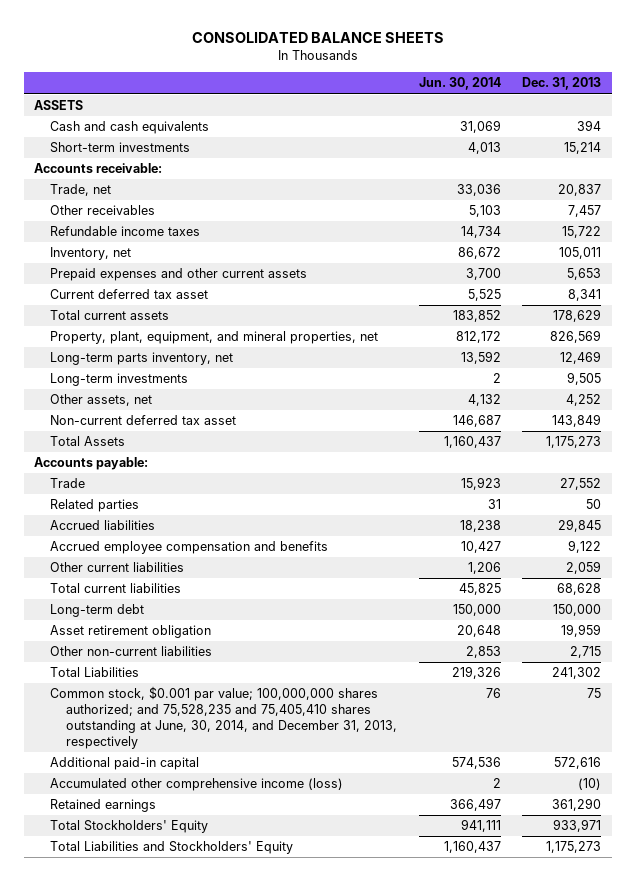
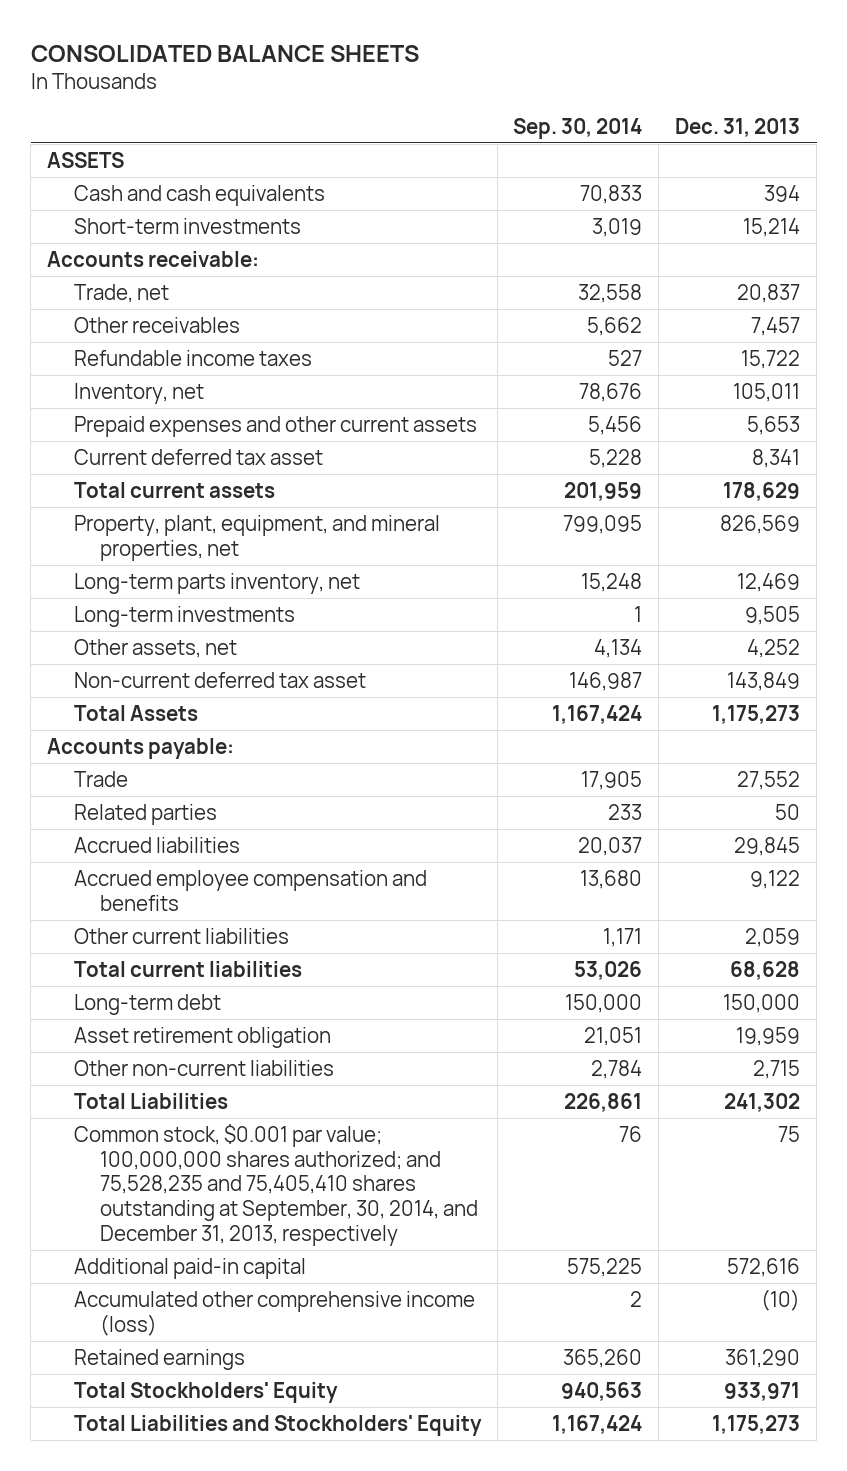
[418,77,501,91] Jun. 30, 2014 -> none
none -> [513,117,643,139] Sep. 30, 2014
[50,686,398,749] Common stock, $0.001 par value; 100,000,000 shares authorized; and 75,528,235 and 75,405,410 shares outstanding at June, 30, 2014, and December 31, 2013, respectively -> [73,1123,479,1246] Common stock, $0.001 par value; 100,000,000 shares authorized; and 75,528,235 and 75,405,410 shares outstanding at September, 30, 2014, and December 31, 2013, respectively

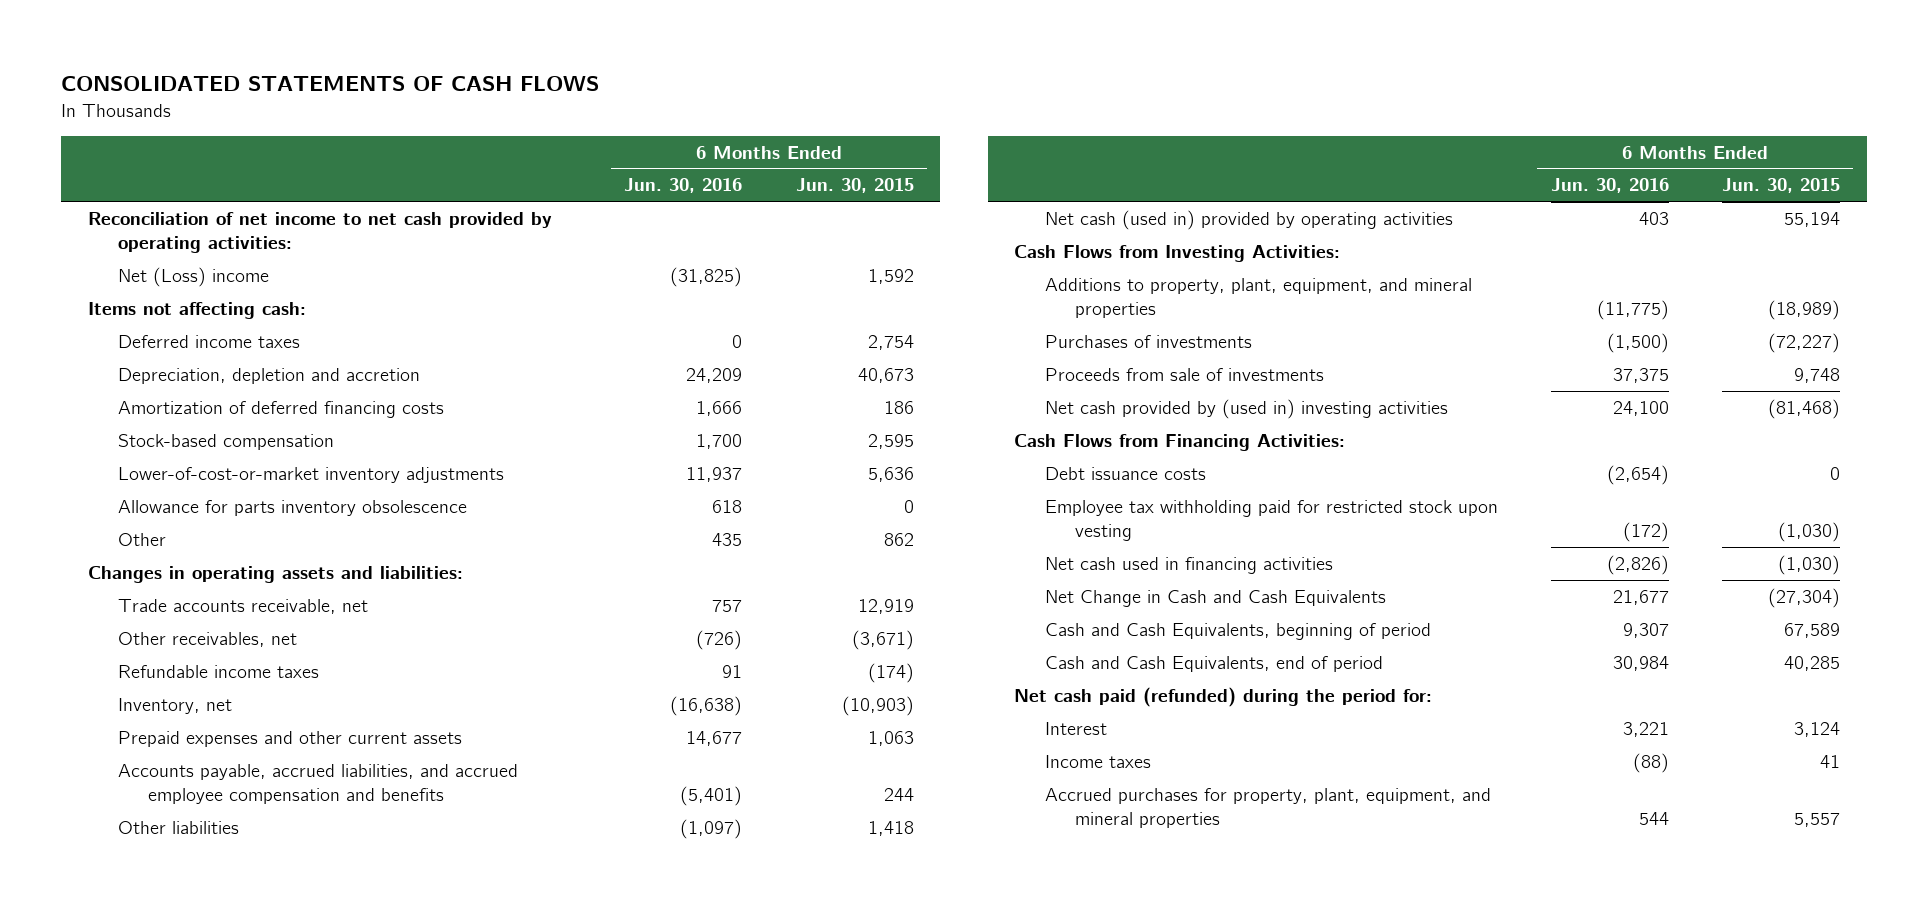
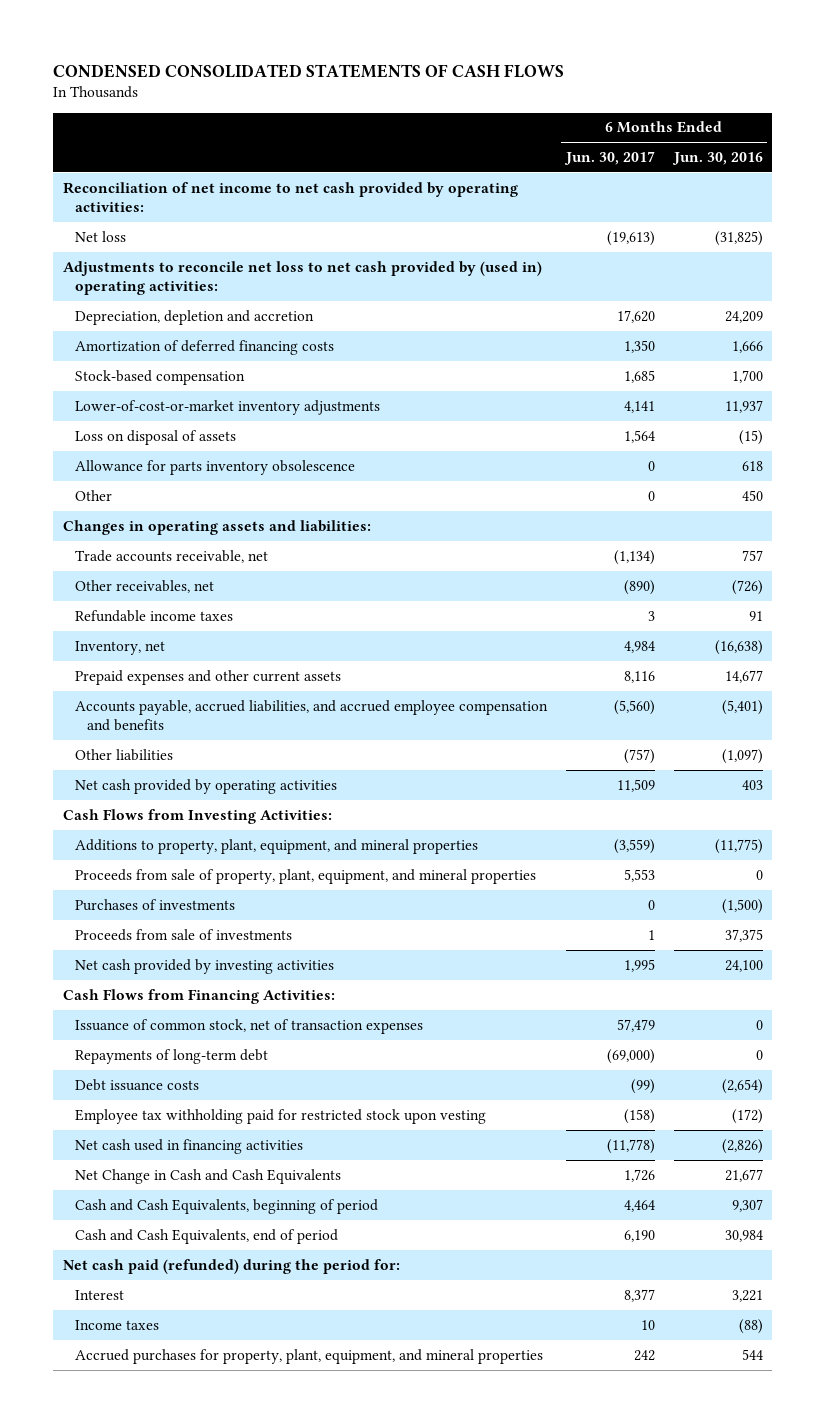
[61,75,600,91] CONSOLIDATED STATEMENTS OF CASH FLOWS -> [53,63,565,78] CONDENSED CONSOLIDATED STATEMENTS OF CASH FLOWS
[795,178,914,194] Jun. 30, 2015 -> none
none -> [563,150,655,165] Jun. 30, 2017
[118,335,301,349] Deferred income taxes -> none
[118,267,270,288] Net (Loss) income -> [74,230,126,242] Net loss
[87,302,306,320] Items not affecting cash: -> [62,260,542,296] Adjustments to reconcile net loss to net cash provided by (used in) operating activities:
none -> [74,429,236,445] Loss on disposal of assets
[712,533,743,547] 435 -> [741,489,763,501] 450
[1044,210,1453,231] Net cash (used in) provided by operating activities -> [74,778,337,794] Net cash provided by operating activities
none -> [74,868,536,884] Proceeds from sale of property, plant, equipment, and mineral properties
[1044,399,1448,420] Net cash provided by (used in) investing activities -> [74,958,334,974] Net cash provided by investing activities
none -> [74,1018,423,1034] Issuance of common stock, net of transaction expenses
none -> [74,1048,268,1064] Repayments of long-term debt

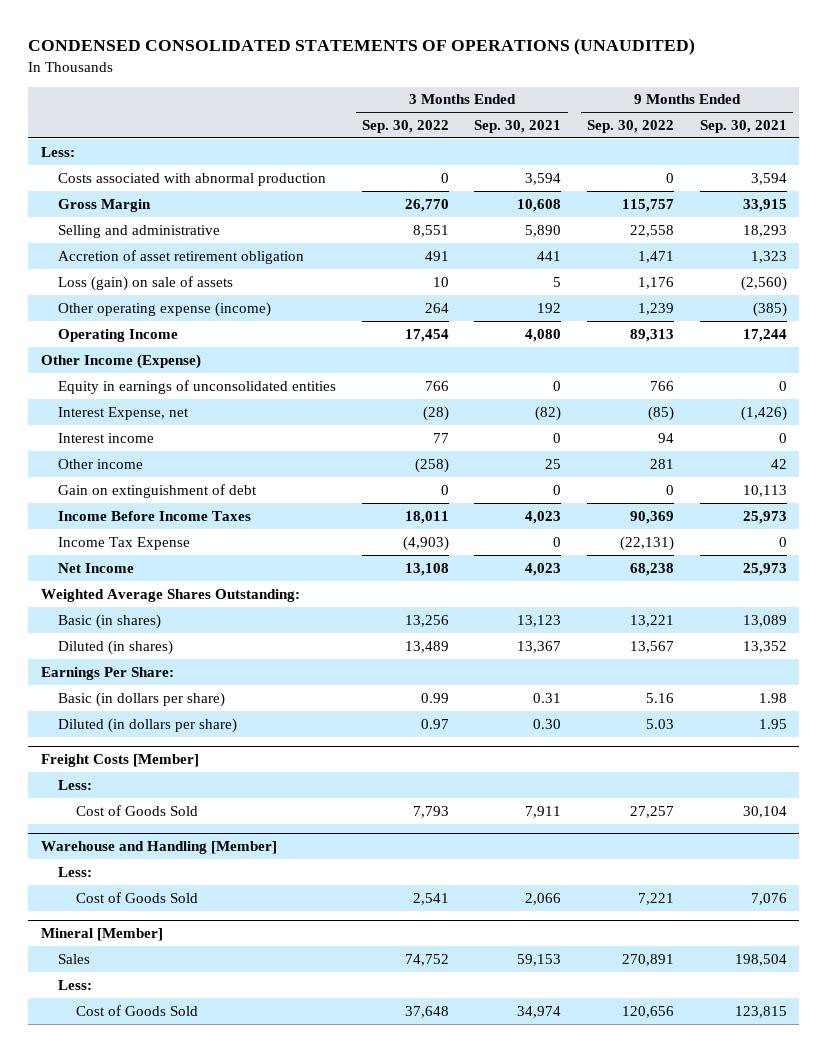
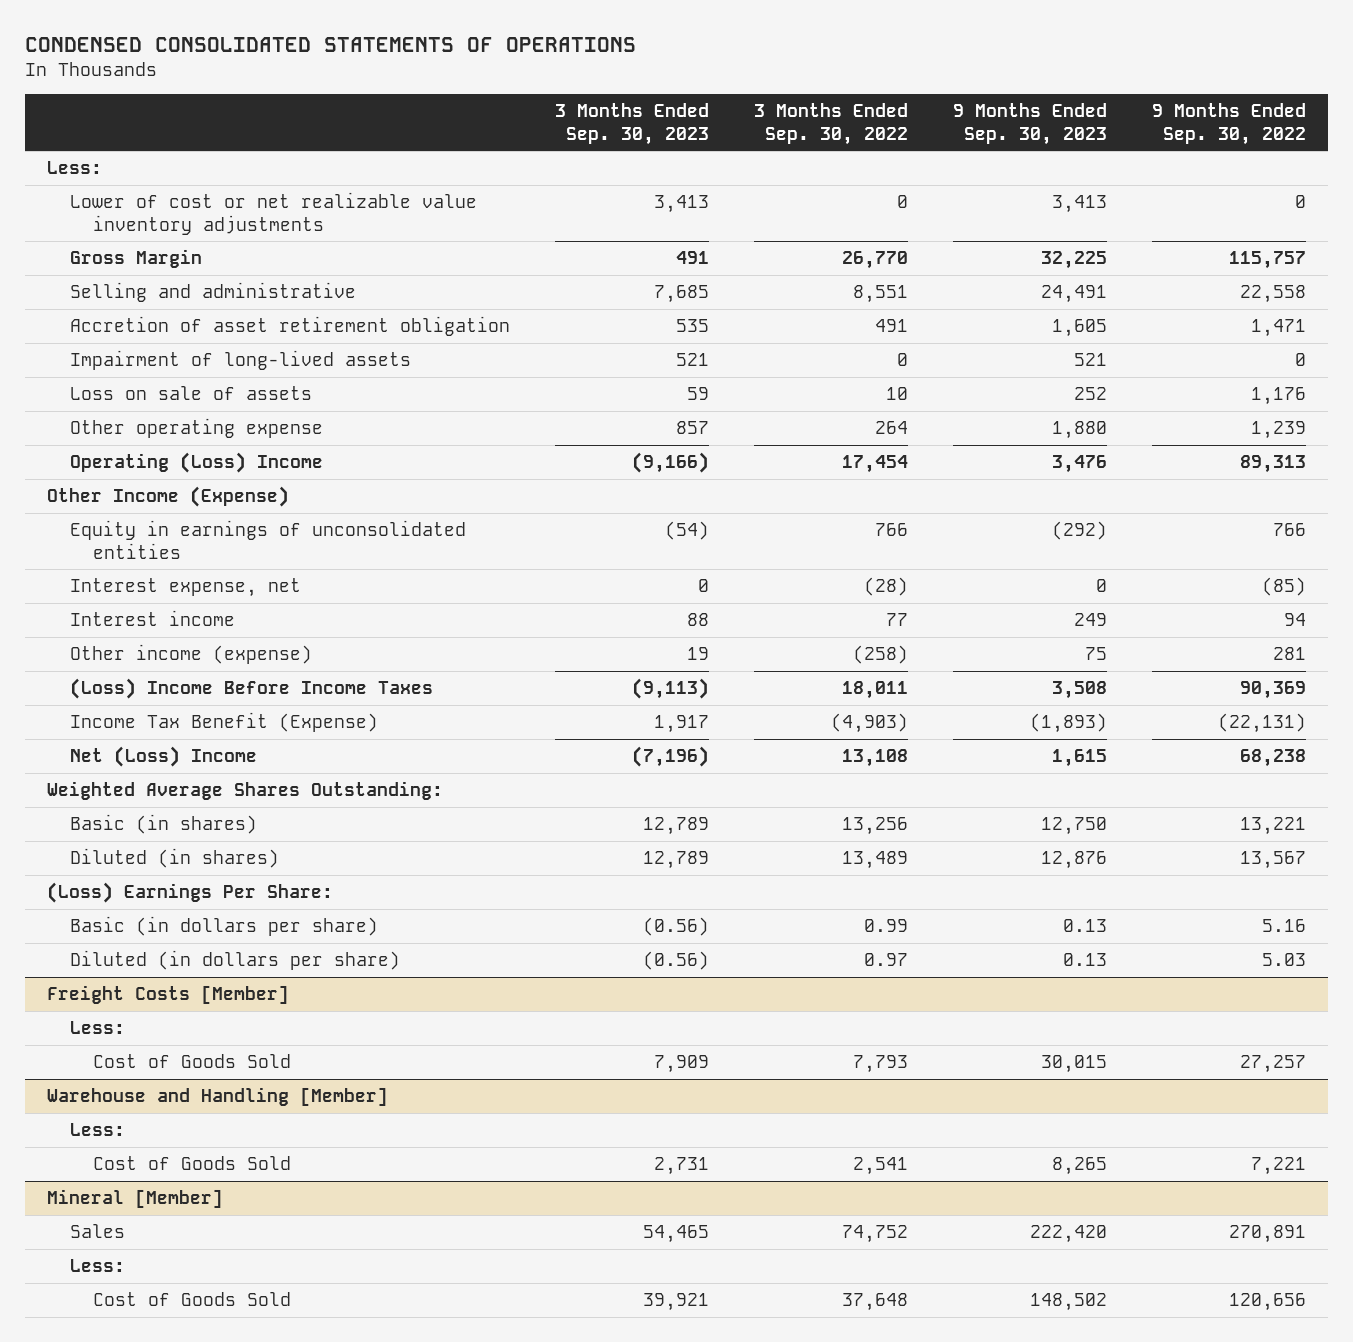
[27,38,695,56] CONDENSED CONSOLIDATED STATEMENTS OF OPERATIONS (UNAUDITED) -> [24,37,636,53] CONDENSED CONSOLIDATED STATEMENTS OF OPERATIONS
[474,119,562,133] Sep. 30, 2021 -> none
[699,119,787,133] Sep. 30, 2021 -> none
none -> [554,103,709,145] 3 Months Ended Sep. 30, 2023
none -> [952,103,1107,145] 9 Months Ended Sep. 30, 2023
[58,172,327,186] Costs associated with abnormal production -> none
none -> [69,192,477,235] Lower of cost or net realizable value inventory adjustments
none -> [69,350,411,371] Impairment of long-lived assets
[58,275,234,291] Loss (gain) on sale of assets -> [69,386,312,401] Loss on sale of assets
[58,301,272,317] Other operating expense (income) -> [69,418,323,439] Other operating expense
[58,328,179,342] Operating Income -> [69,452,323,474] Operating (Loss) Income
[58,406,190,420] Interest Expense, net -> [69,578,301,598] Interest expense, net
[58,483,258,498] Gain on extinguishment of debt -> none
[58,458,144,469] Other income -> [69,644,312,665] Other income (expense)
[58,510,252,521] Income Before Income Taxes -> [69,678,433,700] (Loss) Income Before Income Taxes
[58,536,191,550] Income Tax Expense -> [69,712,378,733] Income Tax Benefit (Expense)
[58,562,135,573] Net Income -> [69,746,257,768] Net (Loss) Income
[40,666,174,680] Earnings Per Share: -> [47,882,334,904] (Loss) Earnings Per Share:

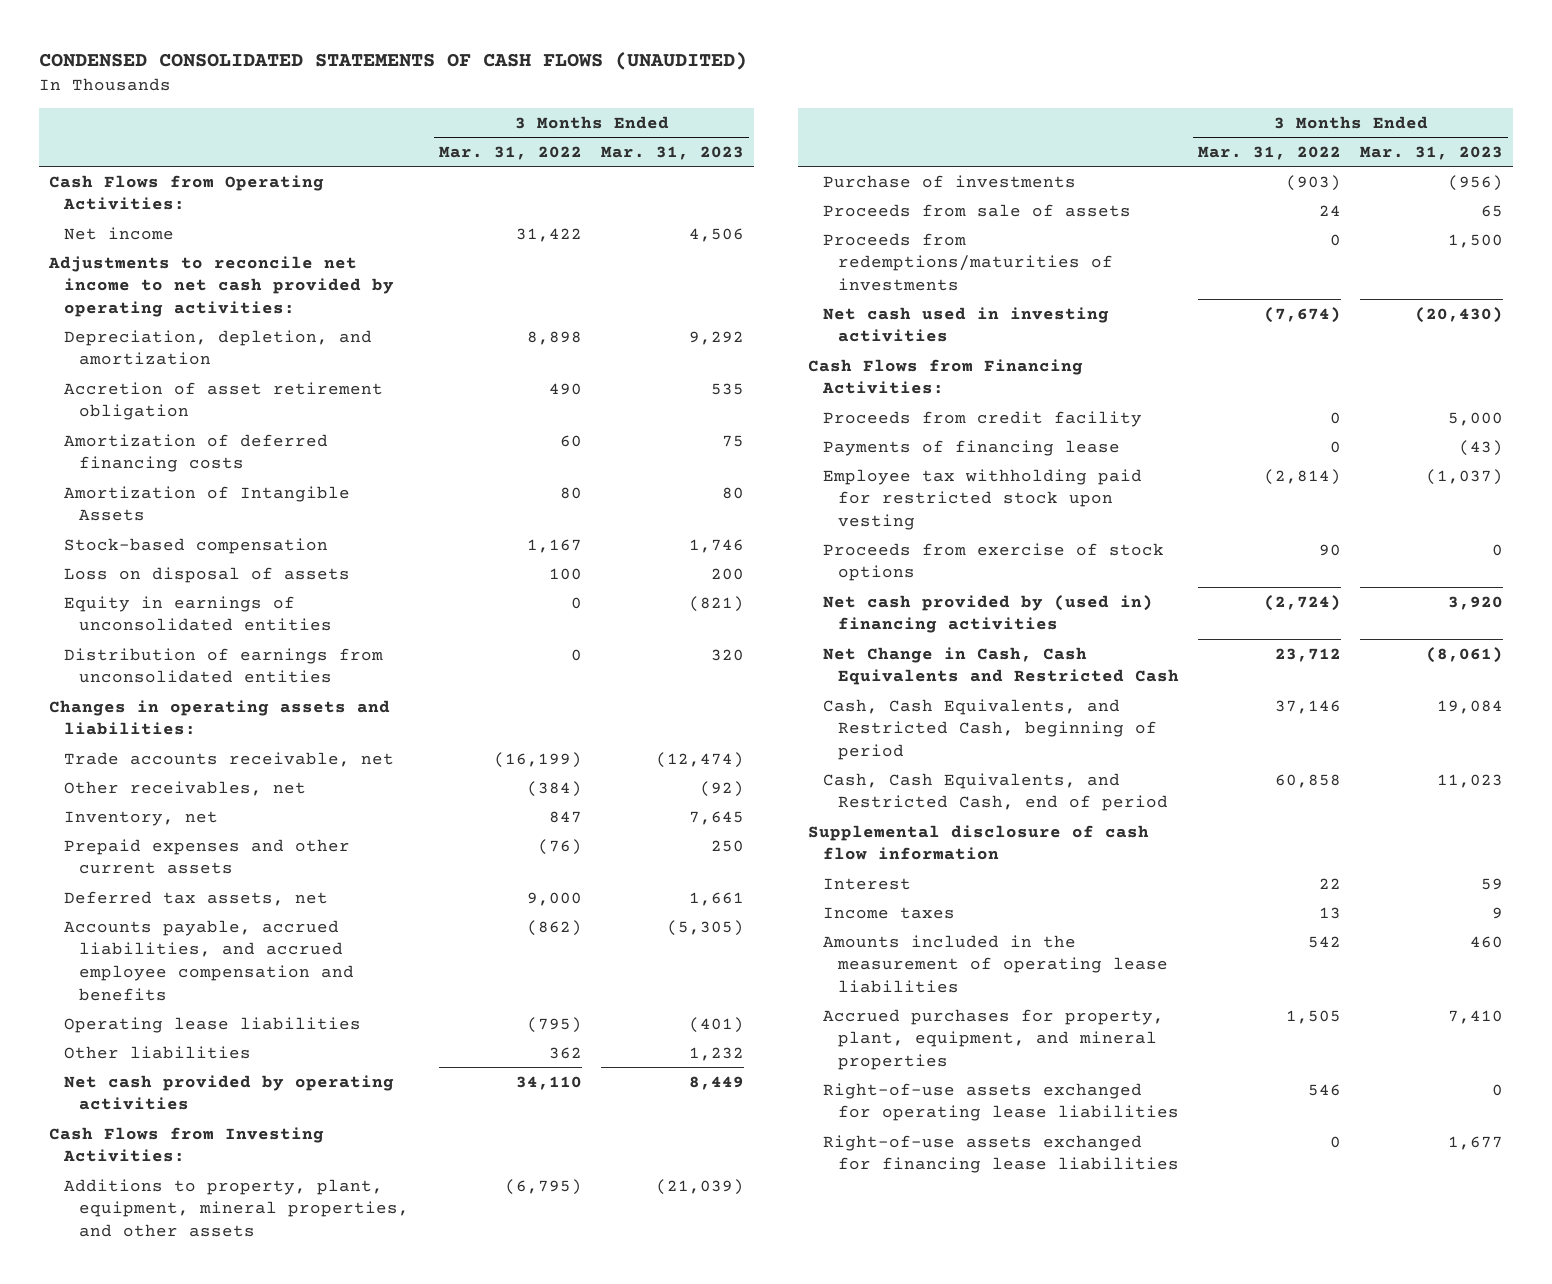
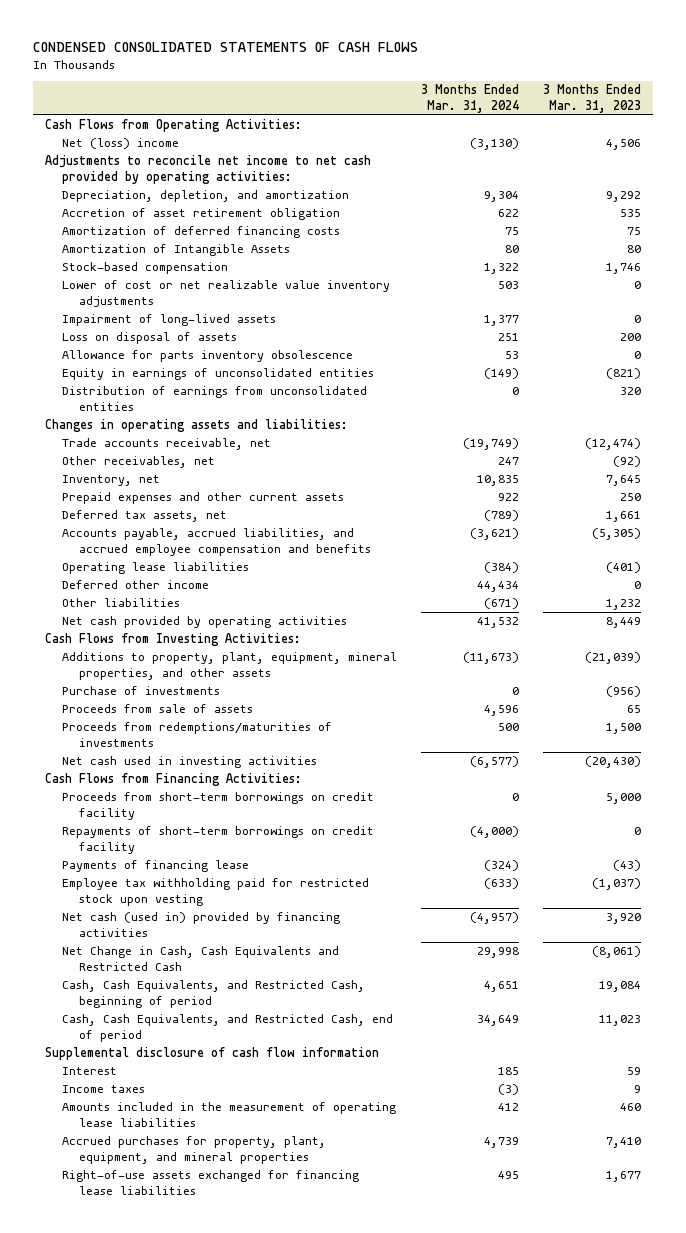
[39,52,748,71] CONDENSED CONSOLIDATED STATEMENTS OF CASH FLOWS (UNAUDITED) -> [33,42,419,53] CONDENSED CONSOLIDATED STATEMENTS OF CASH FLOWS
[438,145,582,160] Mar. 31, 2022 -> none
none -> [420,84,519,113] 3 Months Ended Mar. 31, 2024
[63,226,174,240] Net income -> [62,138,180,150] Net (loss) income
none -> [62,280,391,307] Lower of cost or net realizable value inventory adjustments
none -> [62,314,277,327] Impairment of long-lived assets
none -> [62,350,354,363] Allowance for parts inventory obsolescence
none -> [62,580,210,590] Deferred other income
[822,410,1142,427] Proceeds from credit facility -> [62,792,375,820] Proceeds from short-term borrowings on credit facility
none -> [62,826,375,854] Repayments of short-term borrowings on credit facility
[822,542,1164,582] Proceeds from exercise of stock options -> none
[822,594,1153,634] Net cash provided by (used in) financing activities -> [62,912,341,937] Net cash (used in) provided by financing activities
[822,1082,1179,1122] Right-of-use assets exchanged for operating lease liabilities -> none

